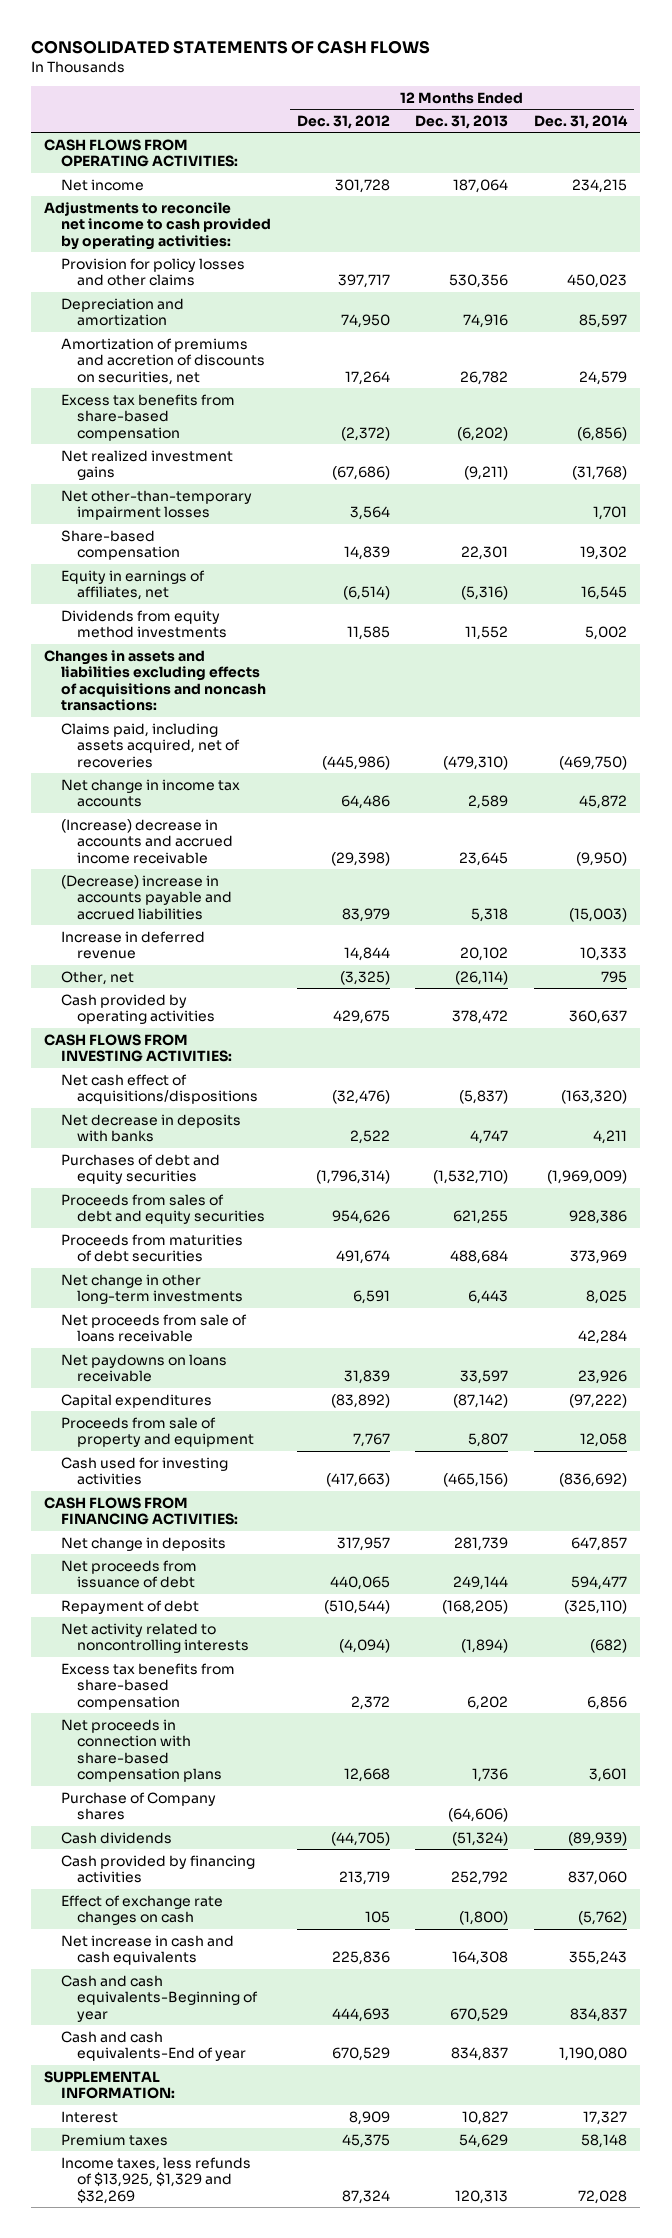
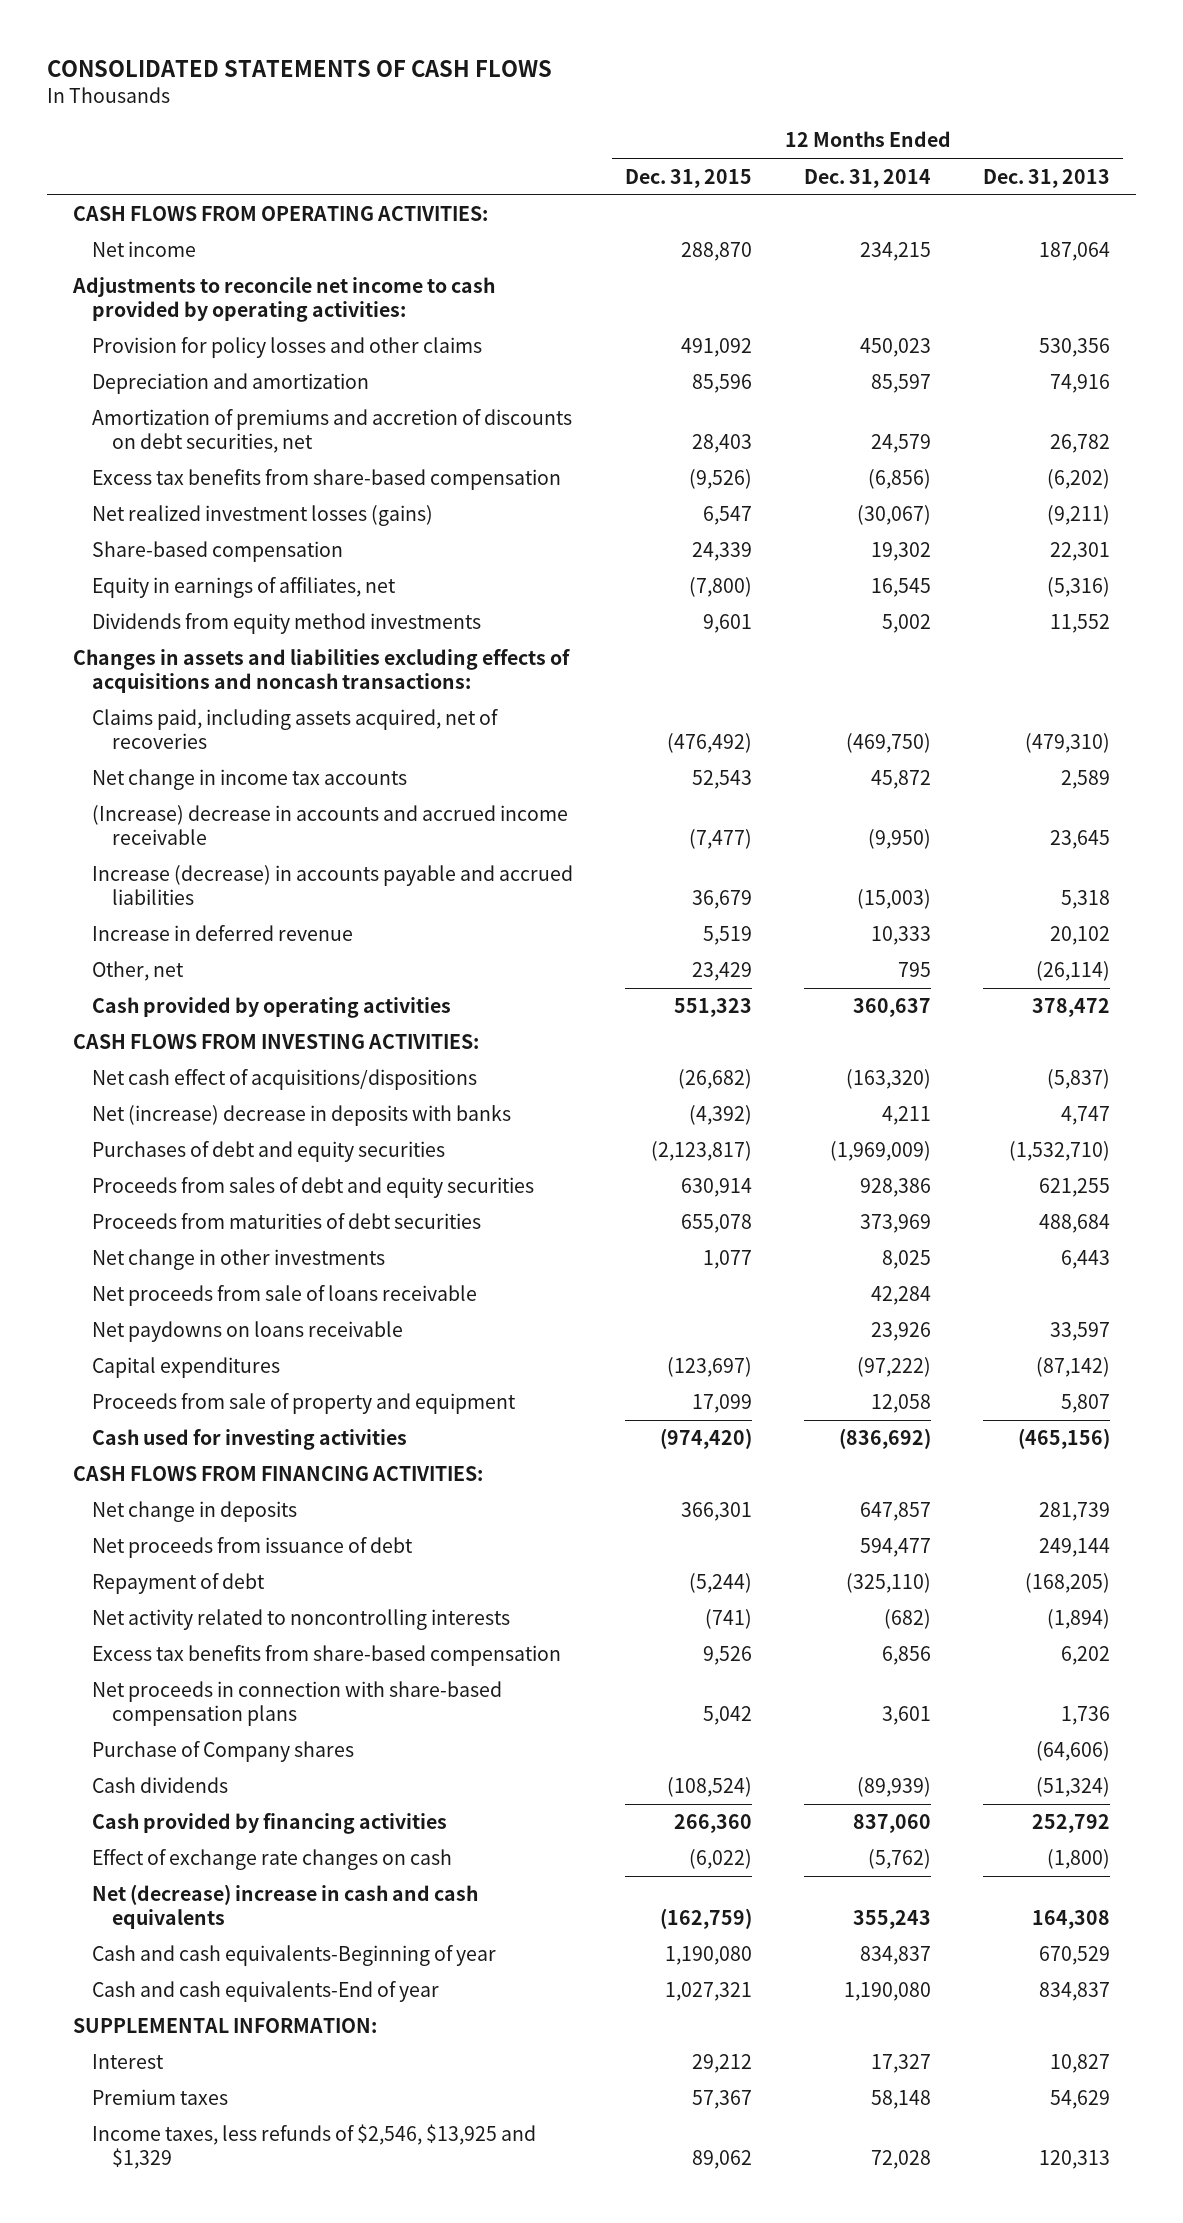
[296,114,390,129] Dec. 31, 2012 -> none
none -> [625,168,753,188] Dec. 31, 2015
[60,337,266,385] Amortization of premiums and accretion of discounts on securities, net -> [92,409,573,453] Amortization of premiums and accretion of discounts on debt securities, net
[60,489,252,521] Net other-than-temporary impairment losses -> none
[60,449,233,481] Net realized investment gains -> [92,505,434,527] Net realized investment losses (gains)
[572,466,628,481] (31,768) -> [857,505,932,526] (30,067)
[60,874,233,920] (Decrease) increase in accounts payable and accrued liabilities -> [92,865,574,905] Increase (decrease) in accounts payable and accrued liabilities
[60,1113,241,1143] Net decrease in deposits with banks -> [92,1105,512,1127] Net (increase) decrease in deposits with banks
[60,1273,244,1305] Net change in other long-term investments -> [92,1249,386,1271] Net change in other investments
[60,1934,234,1966] Net increase in cash and cash equivalents -> [92,1884,479,1929] Net (decrease) increase in cash and cash equivalents
[60,2156,251,2204] Income taxes, less refunds of $13,925, $1,329 and $32,269 -> [92,2124,537,2169] Income taxes, less refunds of $2,546, $13,925 and $1,329

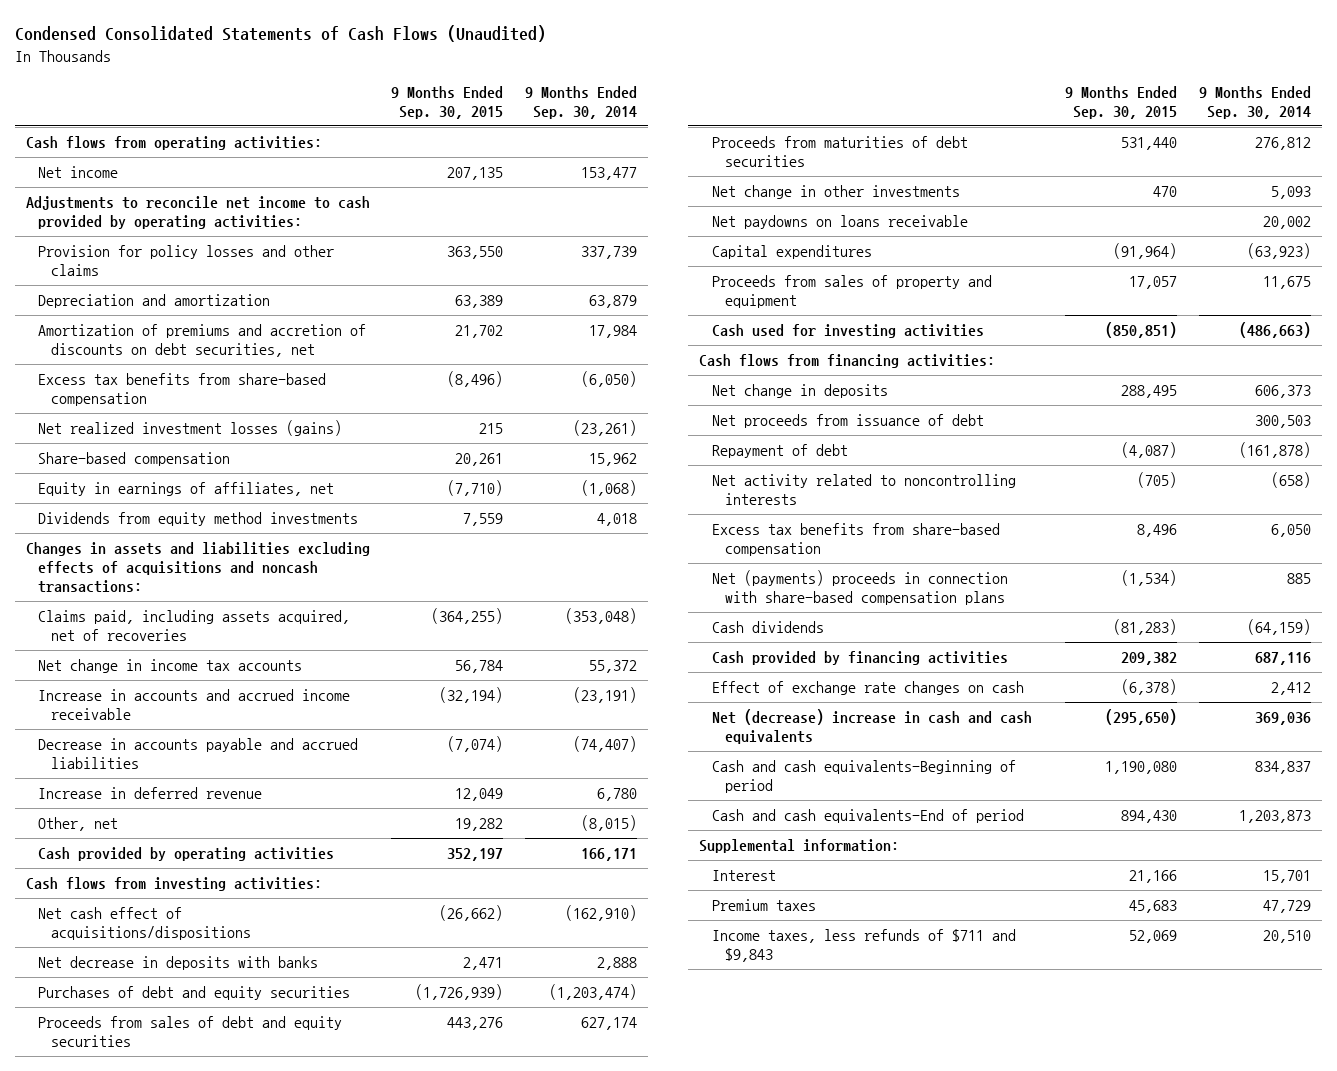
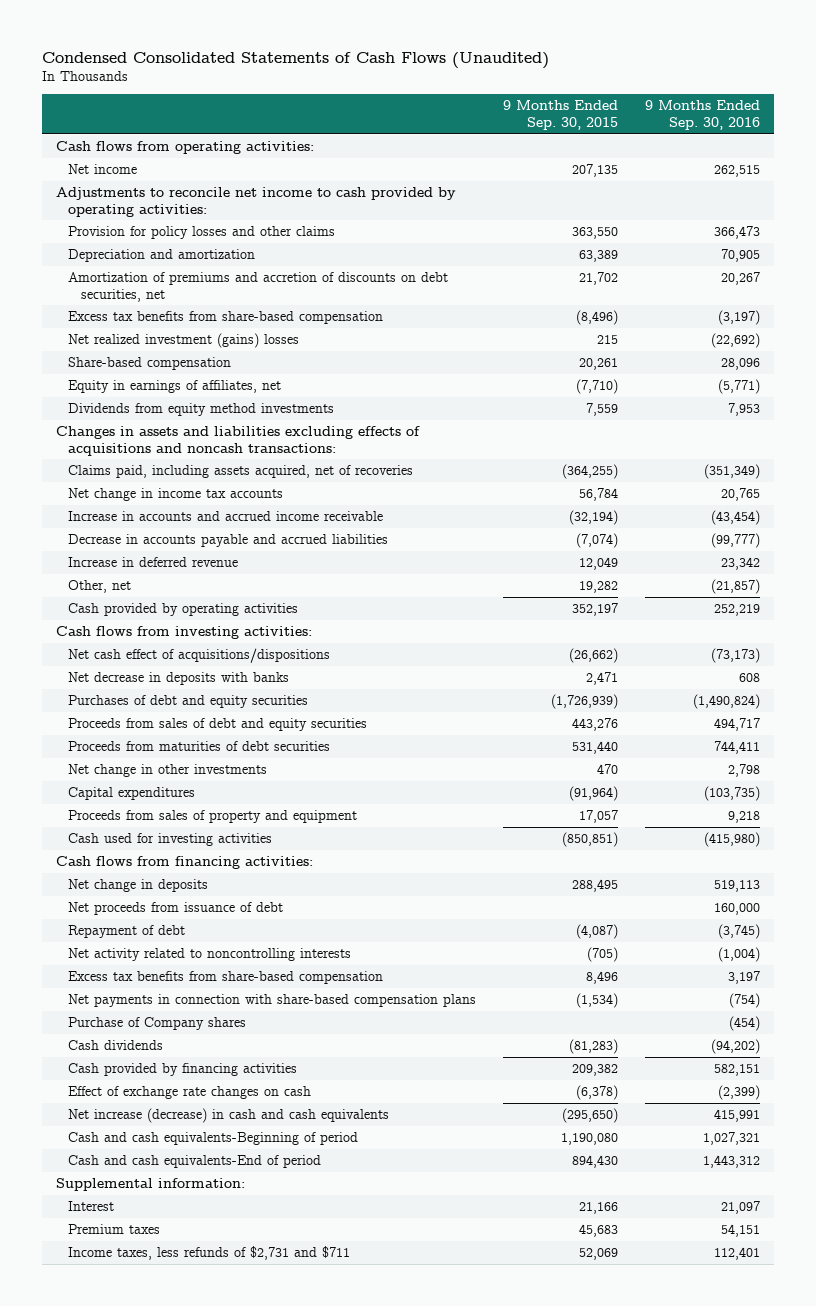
[525,85,638,119] 9 Months Ended Sep. 30, 2014 -> none
none -> [645,100,761,131] 9 Months Ended Sep. 30, 2016
[38,420,343,437] Net realized investment losses (gains) -> [68,332,300,348] Net realized investment (gains) losses
[711,215,968,230] Net paydowns on loans receivable -> none
[711,570,1008,606] Net (payments) proceeds in connection with share-based compensation plans -> [68,993,477,1007] Net payments in connection with share-based compensation plans
none -> [68,1016,247,1030] Purchase of Company shares
[711,709,1032,745] Net (decrease) increase in cash and cash equivalents -> [68,1107,390,1123] Net increase (decrease) in cash and cash equivalents
[711,929,1016,963] Income taxes, less refunds of $711 and $9,843 -> [68,1245,351,1260] Income taxes, less refunds of $2,731 and $711

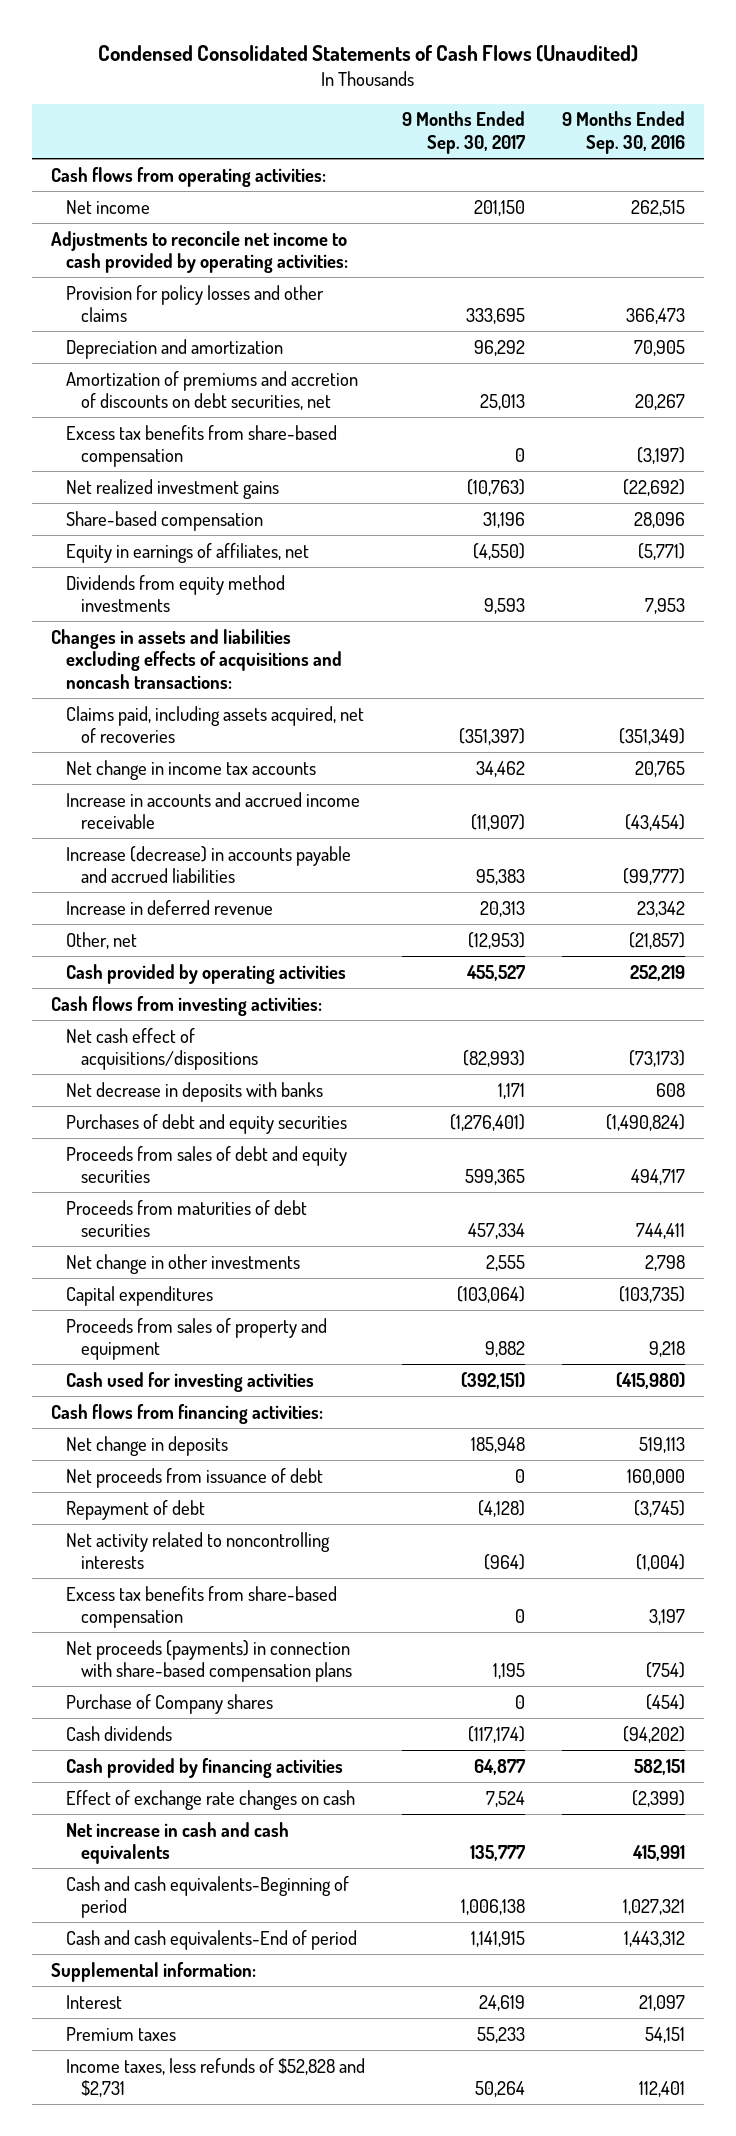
[503,100,619,131] 9 Months Ended Sep. 30, 2015 -> none
none -> [402,111,526,155] 9 Months Ended Sep. 30, 2017
[68,332,300,348] Net realized investment (gains) losses -> [65,478,279,499] Net realized investment gains
[68,533,389,547] Decrease in accounts payable and accrued liabilities -> [65,845,351,884] Increase (decrease) in accounts payable and accrued liabilities
[68,993,477,1007] Net payments in connection with share-based compensation plans -> [65,1639,352,1683] Net proceeds (payments) in connection with share-based compensation plans
[68,1107,390,1123] Net increase (decrease) in cash and cash equivalents -> [65,1821,289,1865] Net increase in cash and cash equivalents
[68,1245,351,1260] Income taxes, less refunds of $2,731 and $711 -> [65,2057,365,2098] Income taxes, less refunds of $52,828 and $2,731

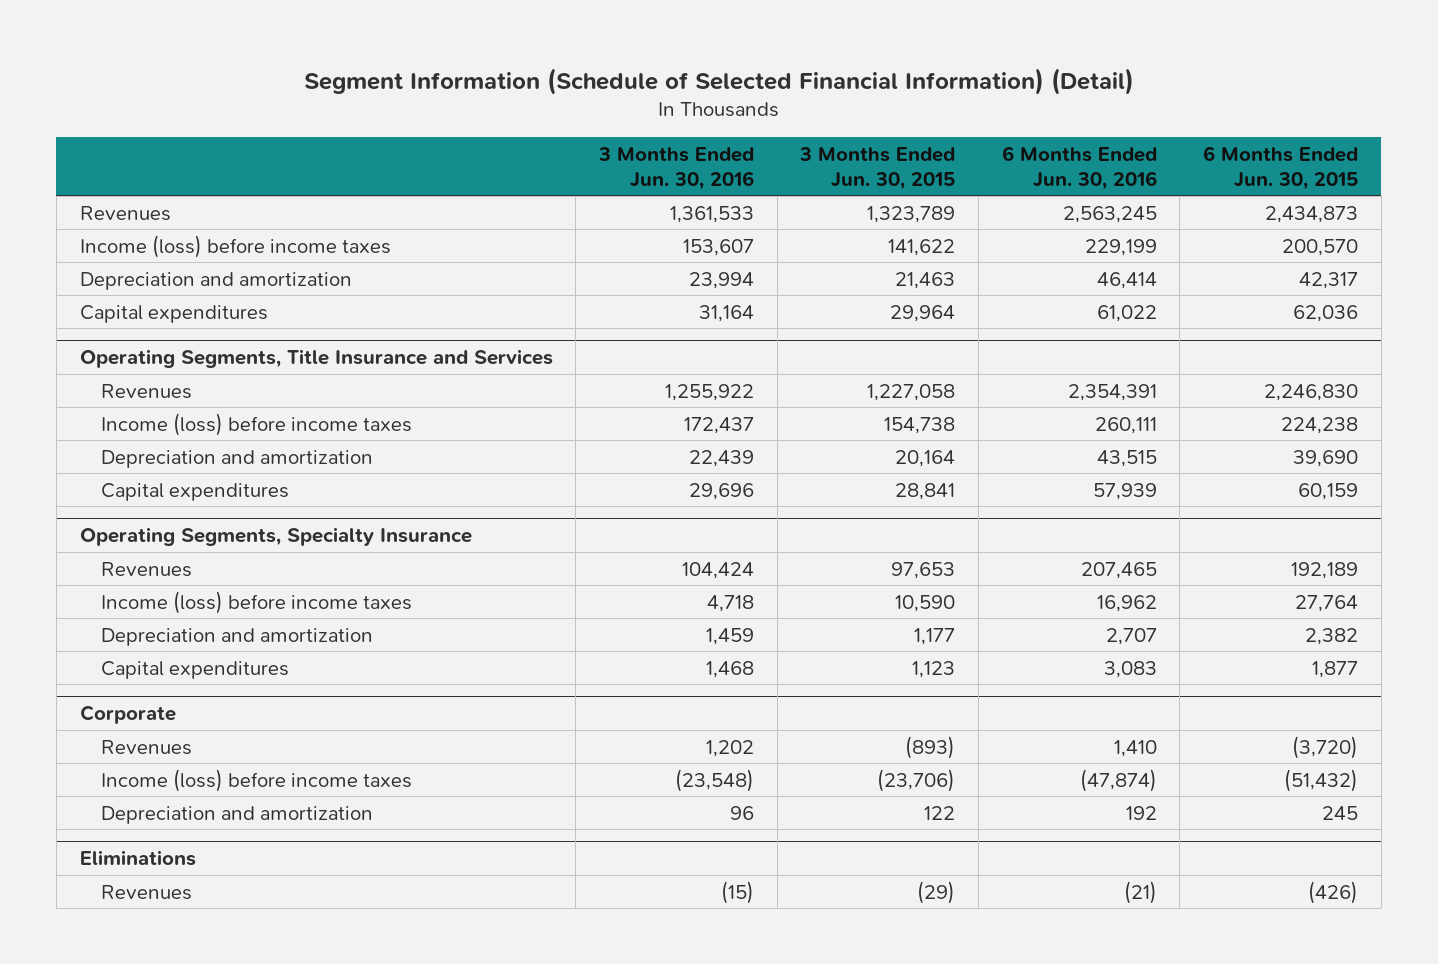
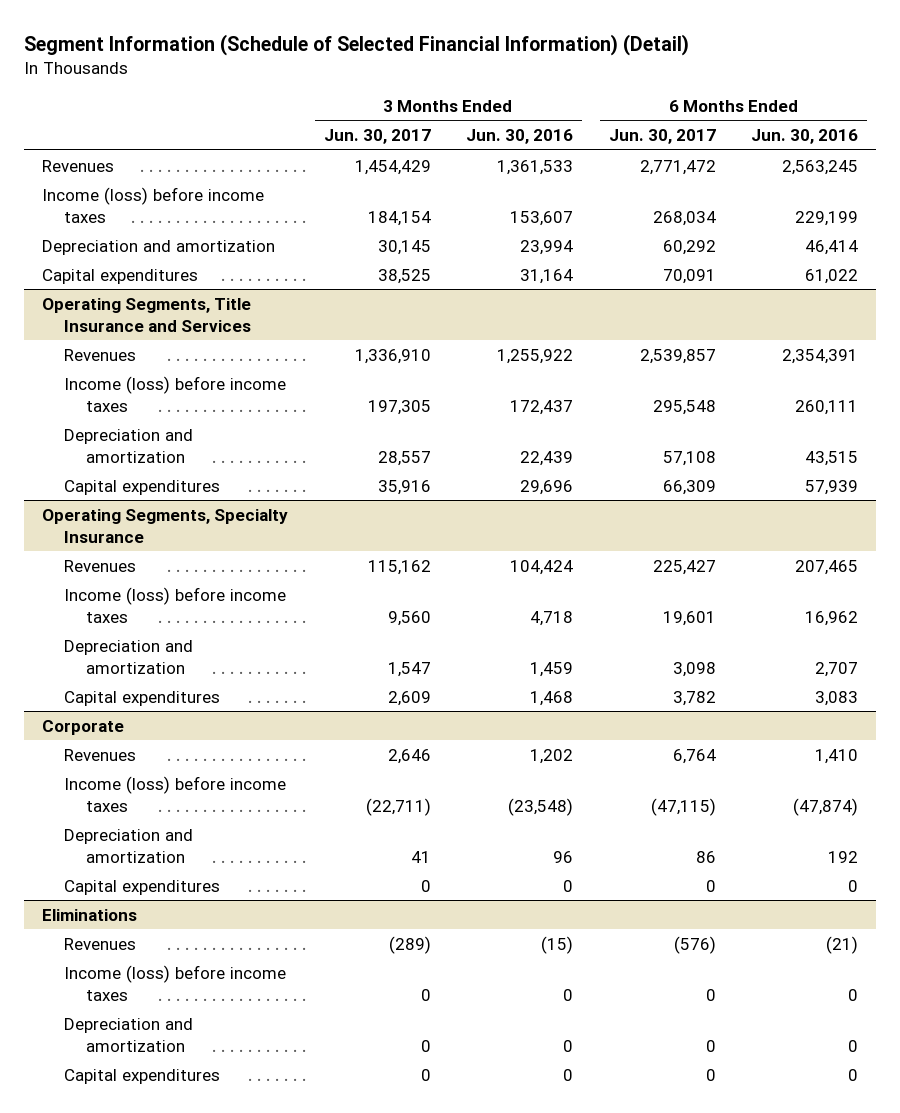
[799,146,956,190] 3 Months Ended Jun. 30, 2015 -> none
[1202,145,1358,190] 6 Months Ended Jun. 30, 2015 -> none
none -> [323,128,431,144] Jun. 30, 2017
none -> [608,128,716,144] Jun. 30, 2017
none -> [64,879,221,895] Capital expenditures
none -> [64,964,287,1001] Income (loss) before income taxes
none -> [64,1017,194,1052] Depreciation and amortization
none -> [64,1068,221,1084] Capital expenditures

